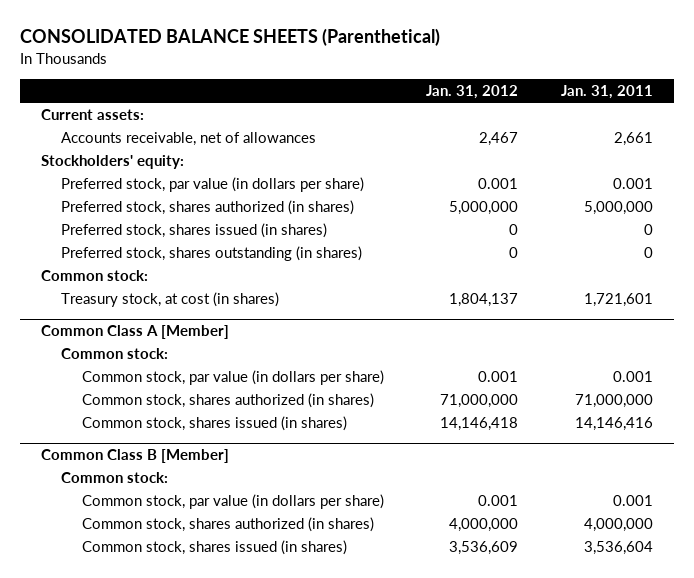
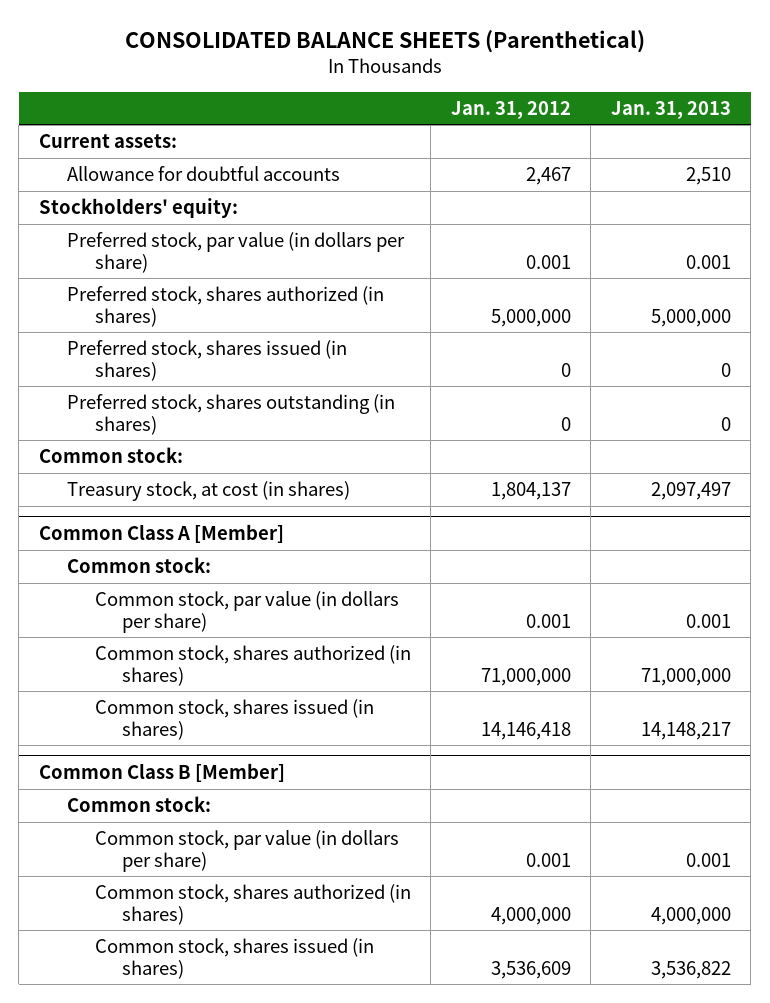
[560,85,653,100] Jan. 31, 2011 -> none
none -> [610,100,731,119] Jan. 31, 2013
[61,132,317,147] Accounts receivable, net of allowances -> [66,166,340,182] Allowance for doubtful accounts

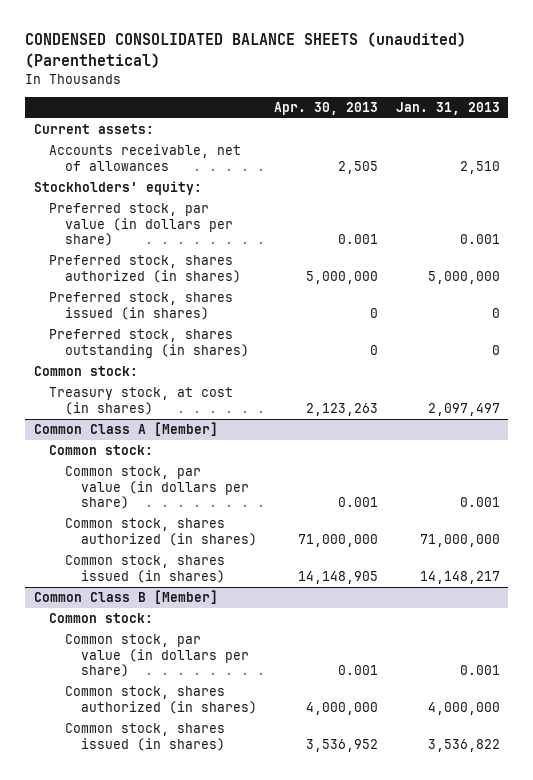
[124,29,645,53] CONSOLIDATED BALANCE SHEETS (Parenthetical) -> [24,32,466,68] CONDENSED CONSOLIDATED BALANCE SHEETS (unaudited) (Parenthetical)
[450,100,571,119] Jan. 31, 2012 -> none
none -> [274,102,379,116] Apr. 30, 2013
[66,166,340,182] Allowance for doubtful accounts -> [49,144,242,171] Accounts receivable, net of allowances

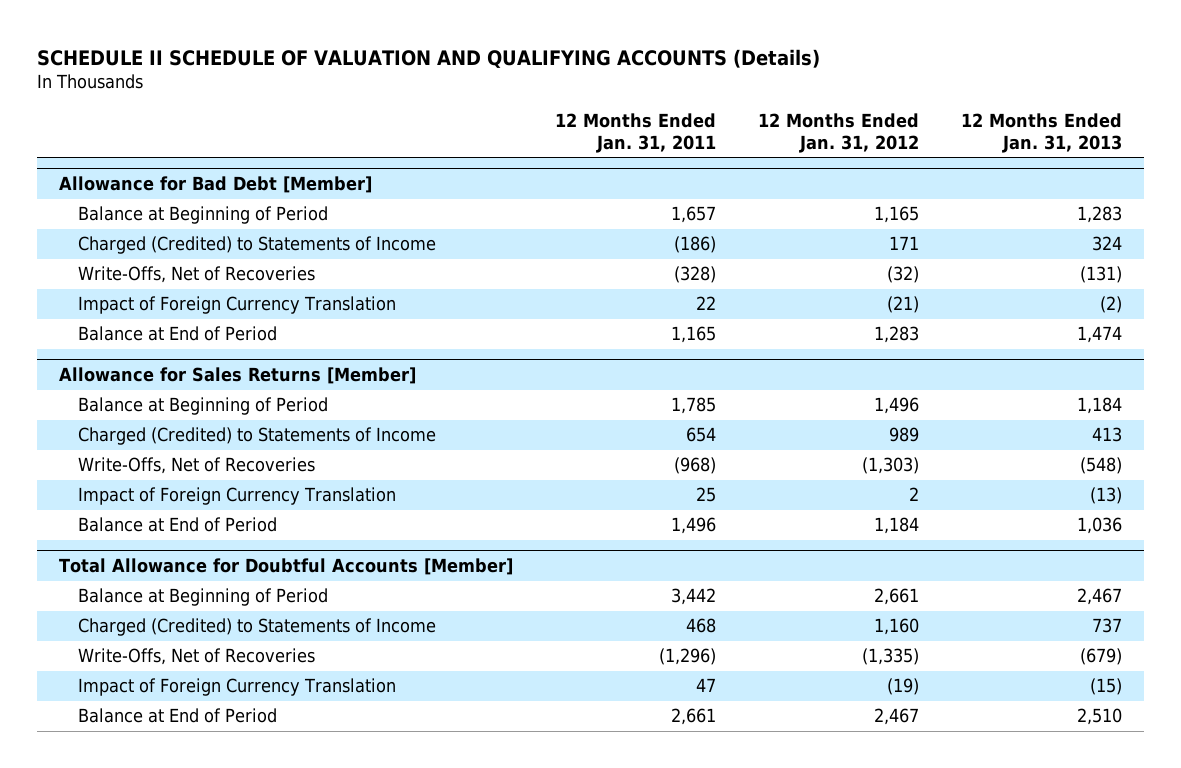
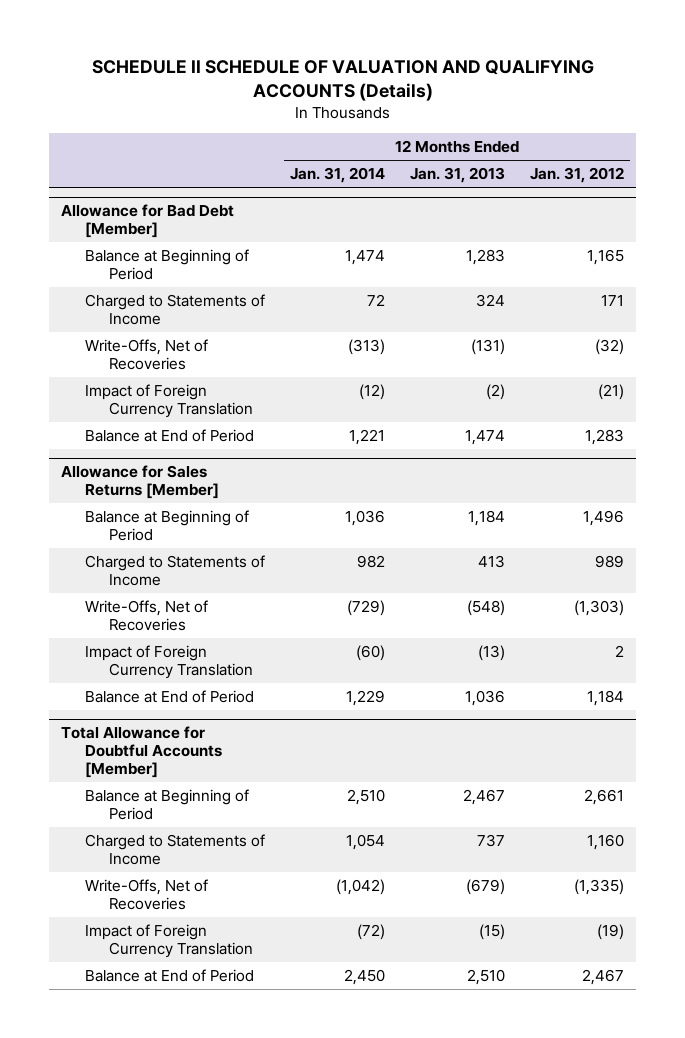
[554,113,716,153] 12 Months Ended Jan. 31, 2011 -> none
none -> [290,167,386,184] Jan. 31, 2014
[77,236,436,255] Charged (Credited) to Statements of Income -> [85,293,266,325] Charged to Statements of Income
[77,427,436,446] Charged (Credited) to Statements of Income -> [85,554,266,586] Charged to Statements of Income
[77,618,436,637] Charged (Credited) to Statements of Income -> [85,833,266,865] Charged to Statements of Income

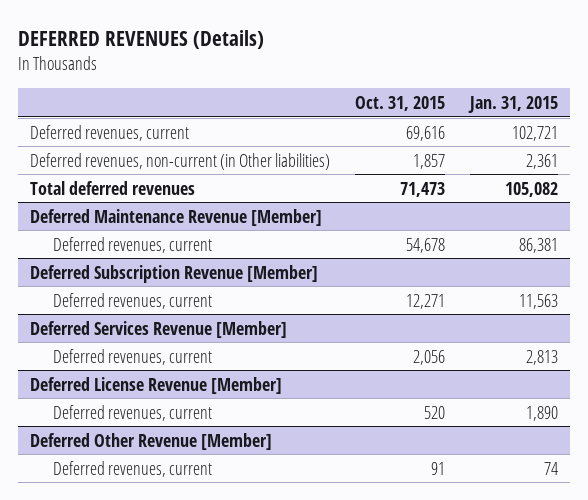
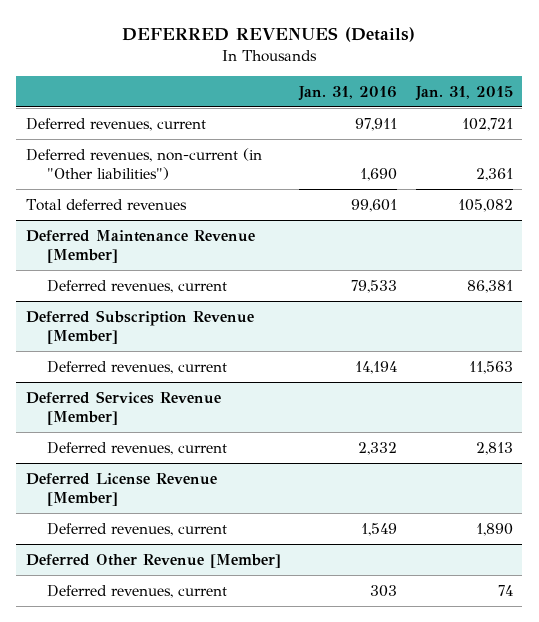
[355,96,446,112] Oct. 31, 2015 -> none
none -> [298,85,398,101] Jan. 31, 2016
[30,152,331,170] Deferred revenues, non-current (in Other liabilities) -> [25,147,262,181] Deferred revenues, non-current (in "Other liabilities")

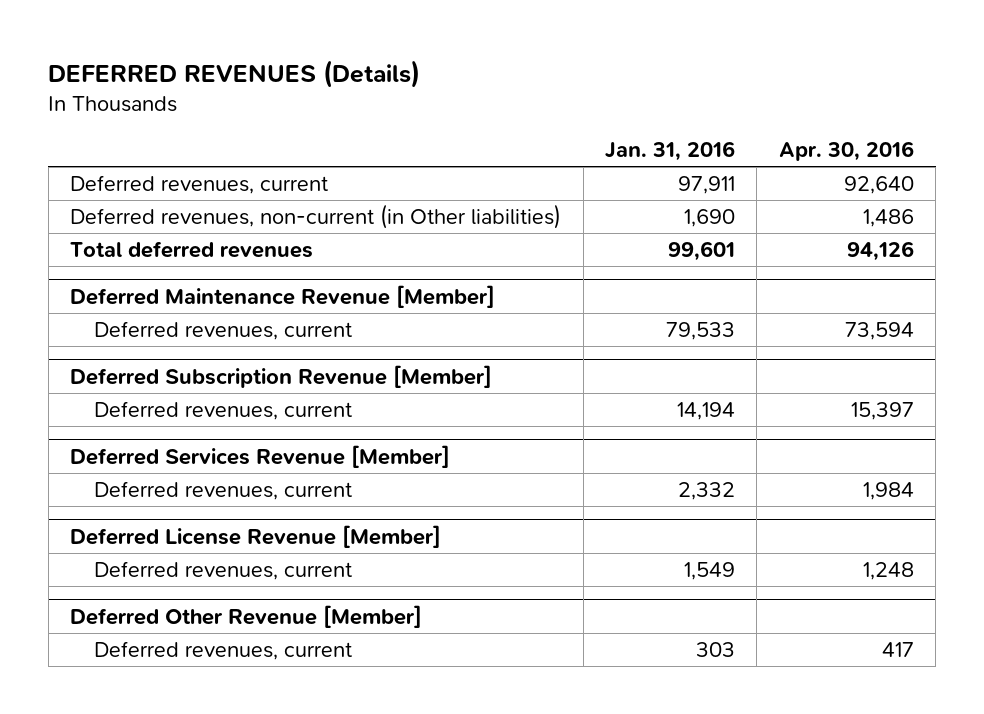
[414,85,513,101] Jan. 31, 2015 -> none
none -> [778,141,914,162] Apr. 30, 2016
[25,147,262,181] Deferred revenues, non-current (in "Other liabilities") -> [70,204,562,230] Deferred revenues, non-current (in Other liabilities)

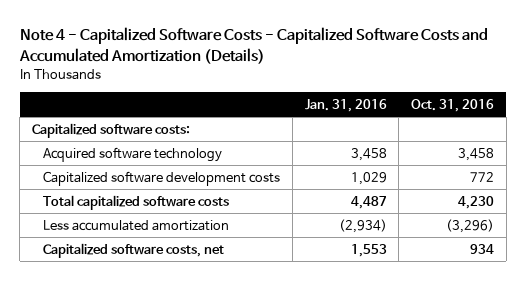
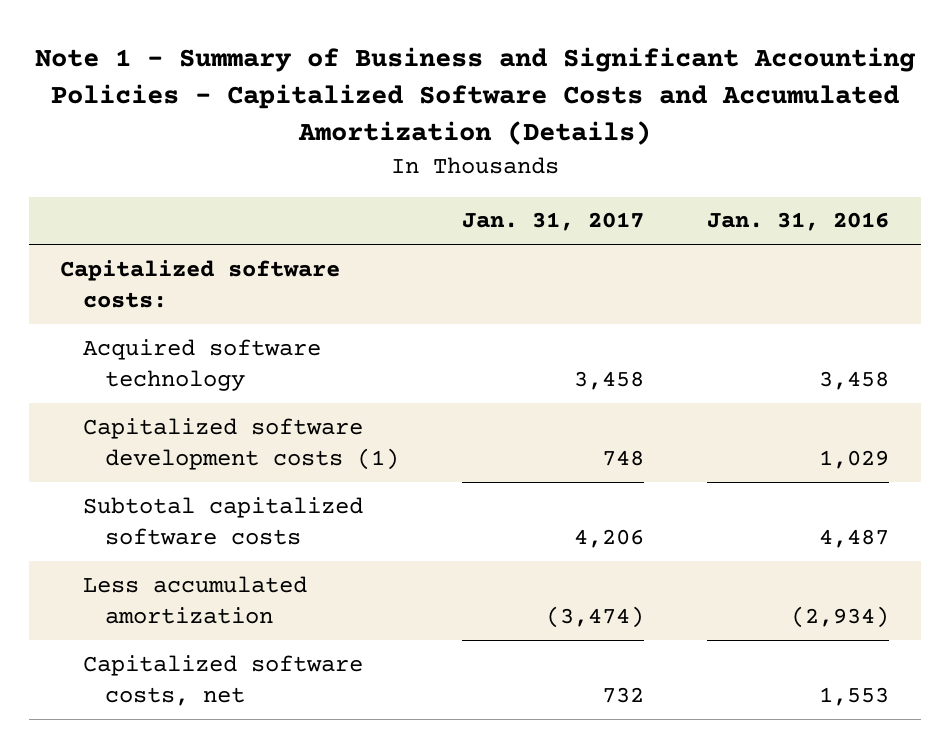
[18,27,488,64] Note 4 - Capitalized Software Costs - Capitalized Software Costs and Accumulated Amortization (Details) -> [34,46,915,146] Note 1 - Summary of Business and Significant Accounting Policies - Capitalized Software Costs and Accumulated Amortization (Details)
[411,98,495,112] Oct. 31, 2016 -> none
none -> [461,212,644,232] Jan. 31, 2017
[42,170,280,186] Capitalized software development costs -> [82,417,399,470] Capitalized software development costs (1)
[42,194,229,210] Total capitalized software costs -> [82,496,363,545] Subtotal capitalized software costs

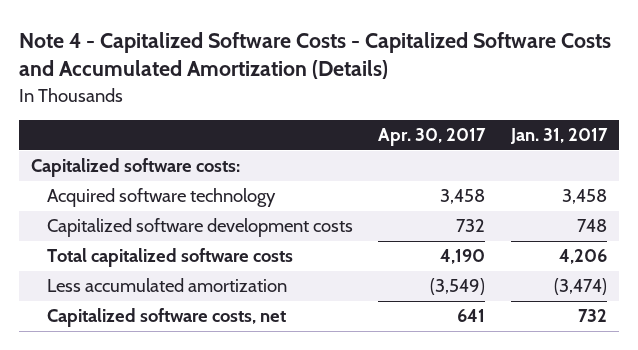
[34,46,915,146] Note 1 - Summary of Business and Significant Accounting Policies - Capitalized Software Costs and Accumulated Amortization (Details) -> [18,31,611,80] Note 4 - Capitalized Software Costs - Capitalized Software Costs and Accumulated Amortization (Details)
[707,212,890,232] Jan. 31, 2016 -> none
none -> [378,128,487,147] Apr. 30, 2017
[82,417,399,470] Capitalized software development costs (1) -> [46,218,353,238] Capitalized software development costs
[82,496,363,545] Subtotal capitalized software costs -> [46,248,293,268] Total capitalized software costs

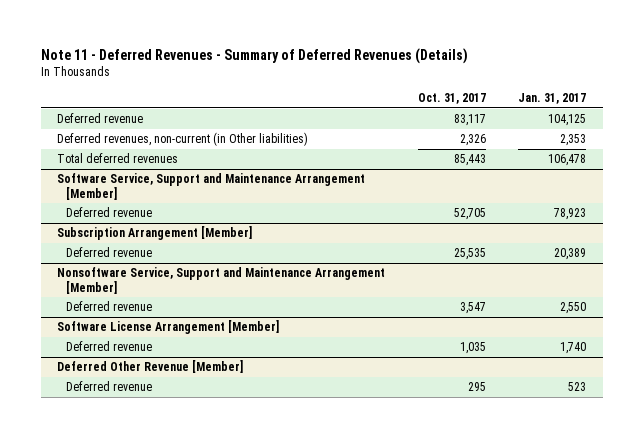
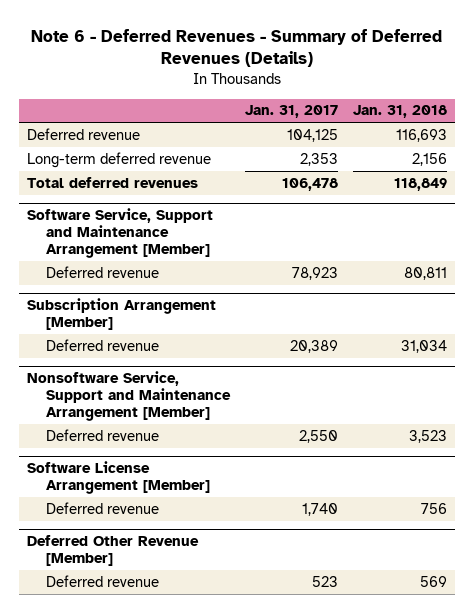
[41,47,469,64] Note 11 - Deferred Revenues - Summary of Deferred Revenues (Details) -> [31,28,443,68] Note 6 - Deferred Revenues - Summary of Deferred Revenues (Details)
[417,93,486,105] Oct. 31, 2017 -> none
none -> [353,105,448,119] Jan. 31, 2018
[57,132,309,147] Deferred revenues, non-current (in Other liabilities) -> [26,151,211,168] Long-term deferred revenue

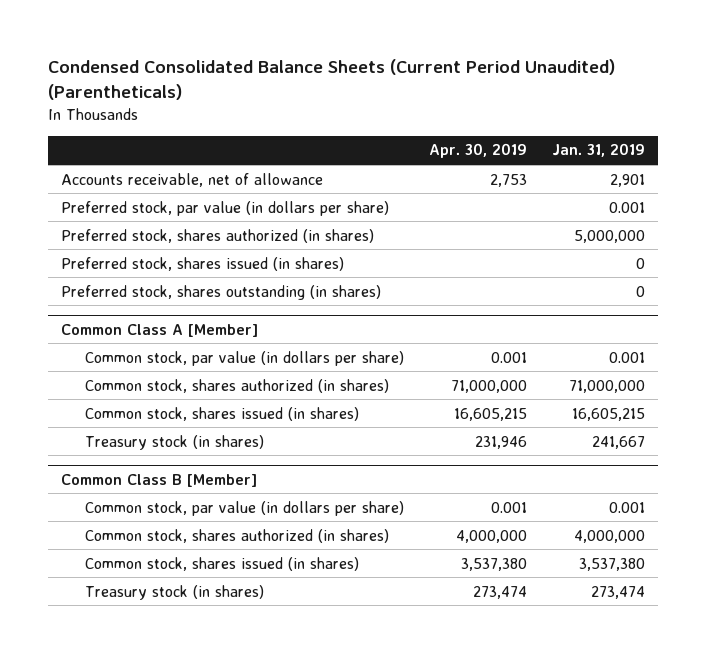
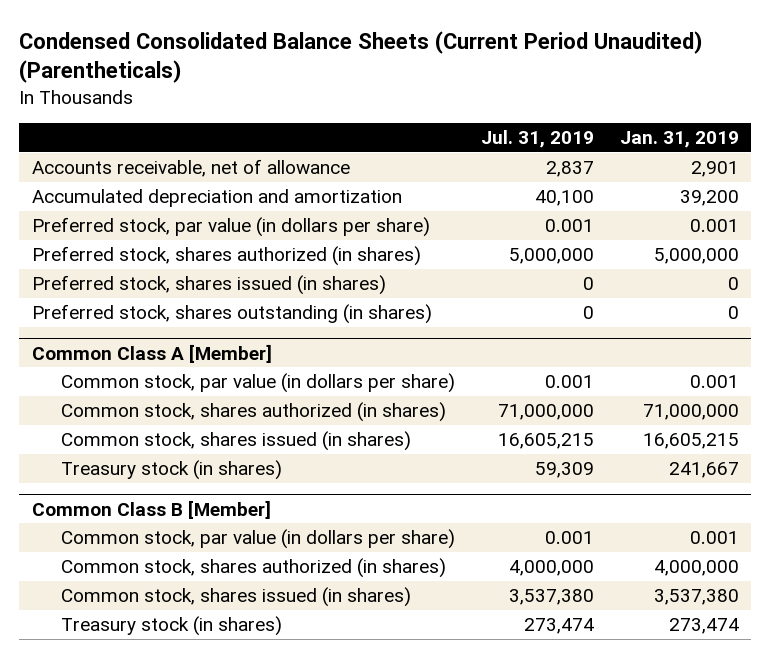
[429,143,528,159] Apr. 30, 2019 -> none
none -> [481,130,595,149] Jul. 31, 2019
none -> [31,189,402,208] Accumulated depreciation and amortization

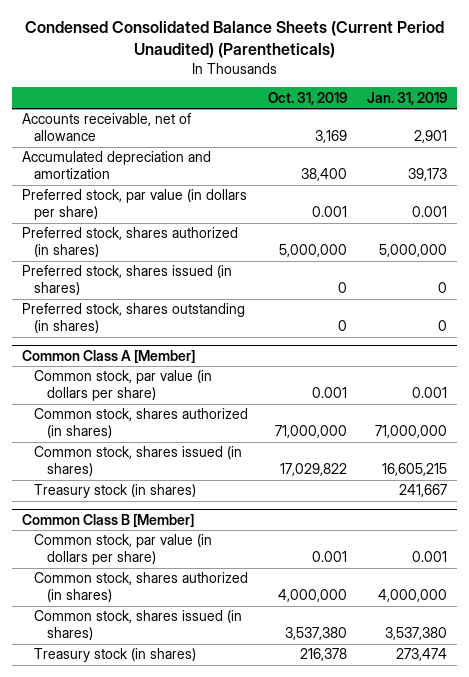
[481,130,595,149] Jul. 31, 2019 -> none
none -> [268,91,348,105] Oct. 31, 2019
[679,190,739,207] 39,200 -> [408,168,448,182] 39,173

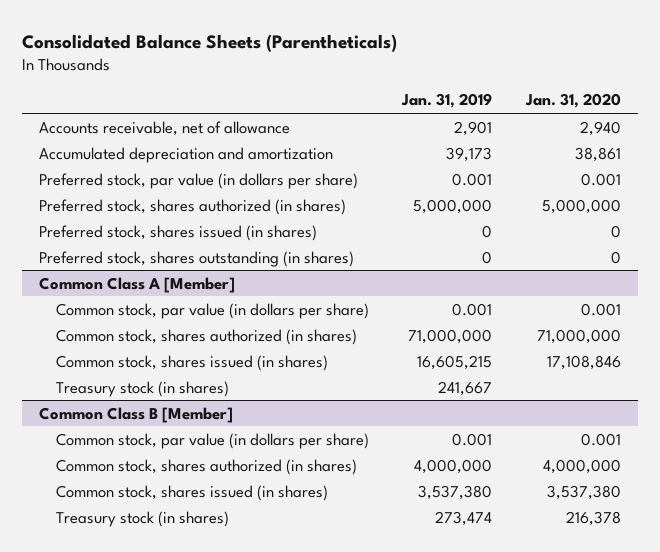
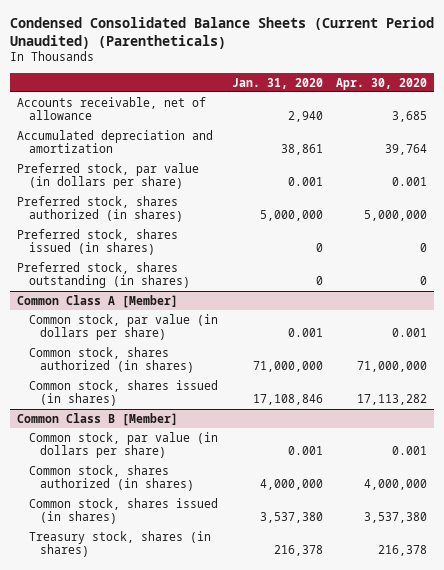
[22,33,398,52] Consolidated Balance Sheets (Parentheticals) -> [9,16,434,49] Condensed Consolidated Balance Sheets (Current Period Unaudited) (Parentheticals)
[401,93,493,109] Jan. 31, 2019 -> none
none -> [336,77,428,90] Apr. 30, 2020
[55,380,229,397] Treasury stock (in shares) -> none
[55,510,229,527] Treasury stock (in shares) -> [28,530,211,558] Treasury stock, shares (in shares)

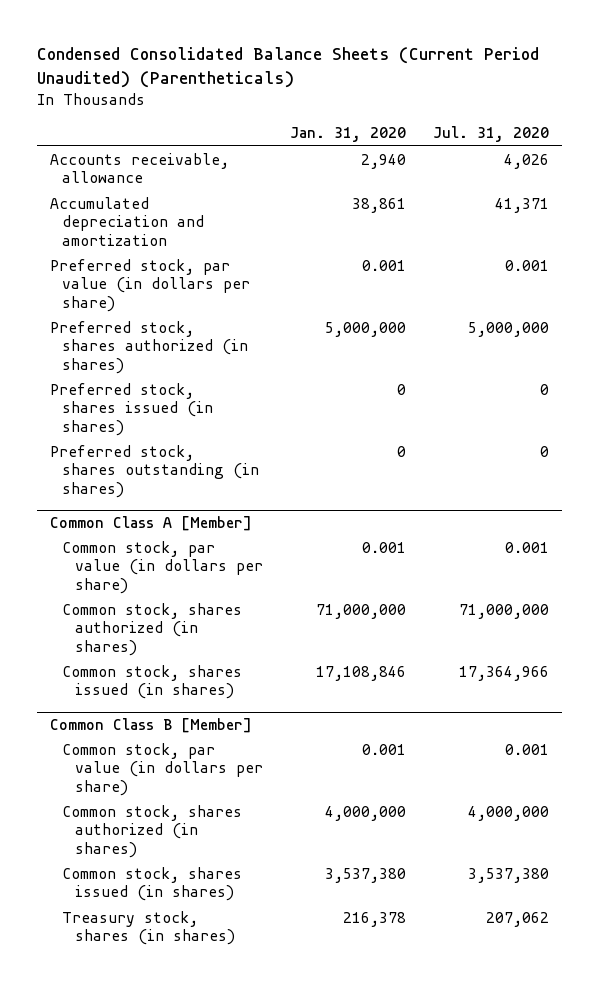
[336,77,428,90] Apr. 30, 2020 -> none
none -> [432,126,549,143] Jul. 31, 2020
[16,96,206,121] Accounts receivable, net of allowance -> [50,152,230,184] Accounts receivable, allowance

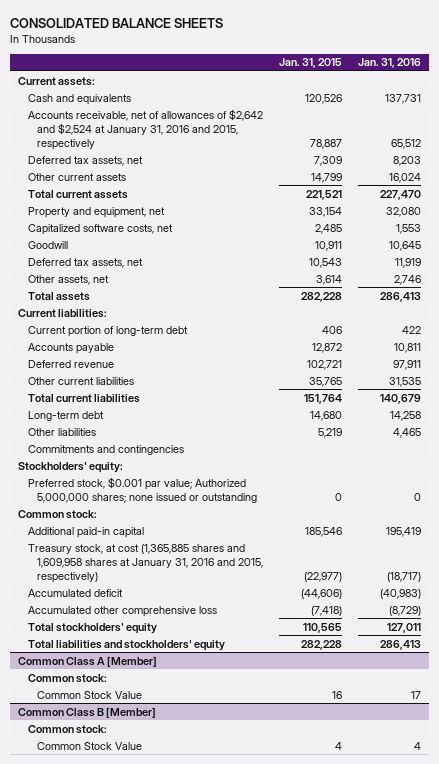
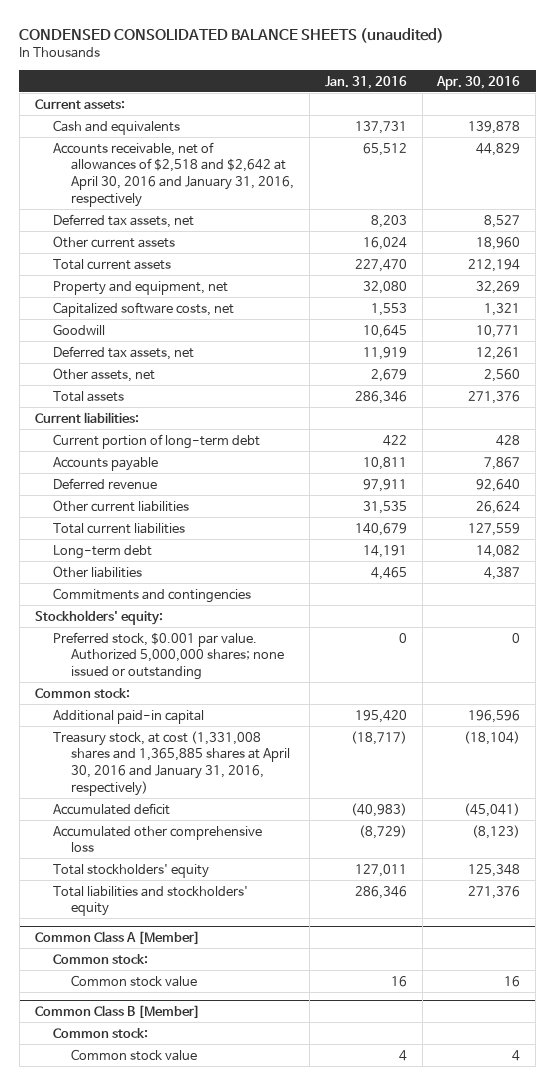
[10,17,224,28] CONSOLIDATED BALANCE SHEETS -> [19,27,445,43] CONDENSED CONSOLIDATED BALANCE SHEETS (unaudited)
[279,58,343,69] Jan. 31, 2015 -> none
none -> [436,75,521,90] Apr. 30, 2016
[27,108,263,150] Accounts receivable, net of allowances of $2,642 and $2,524 at January 31, 2016 and 2015, respectively -> [52,141,294,207] Accounts receivable, net of allowances of $2,518 and $2,642 at April 30, 2016 and January 31, 2016, respectively
[394,274,422,285] 2,746 -> [370,368,407,382] 2,679
[380,291,422,302] 286,413 -> [354,390,407,404] 286,346
[390,410,422,421] 14,258 -> [362,544,407,558] 14,191
[27,476,258,503] Preferred stock, $0.001 par value; Authorized 5,000,000 shares; none issued or outstanding -> [52,631,284,681] Preferred stock, $0.001 par value. Authorized 5,000,000 shares; none issued or outstanding
[386,526,422,537] 195,419 -> [354,709,407,723] 195,420
[27,543,264,583] Treasury stock, at cost (1,365,885 shares and 1,609,958 shares at January 31, 2016 and 2015, respectively) -> [52,730,290,796] Treasury stock, at cost (1,331,008 shares and 1,365,885 shares at April 30, 2016 and January 31, 2016, respectively)
[380,639,422,650] 286,413 -> [354,885,407,899] 286,346
[37,690,143,699] Common Stock Value -> [70,974,197,987] Common stock value
[411,690,422,699] 17 -> [390,975,407,987] 16
[37,741,143,750] Common Stock Value -> [70,1048,197,1061] Common stock value

